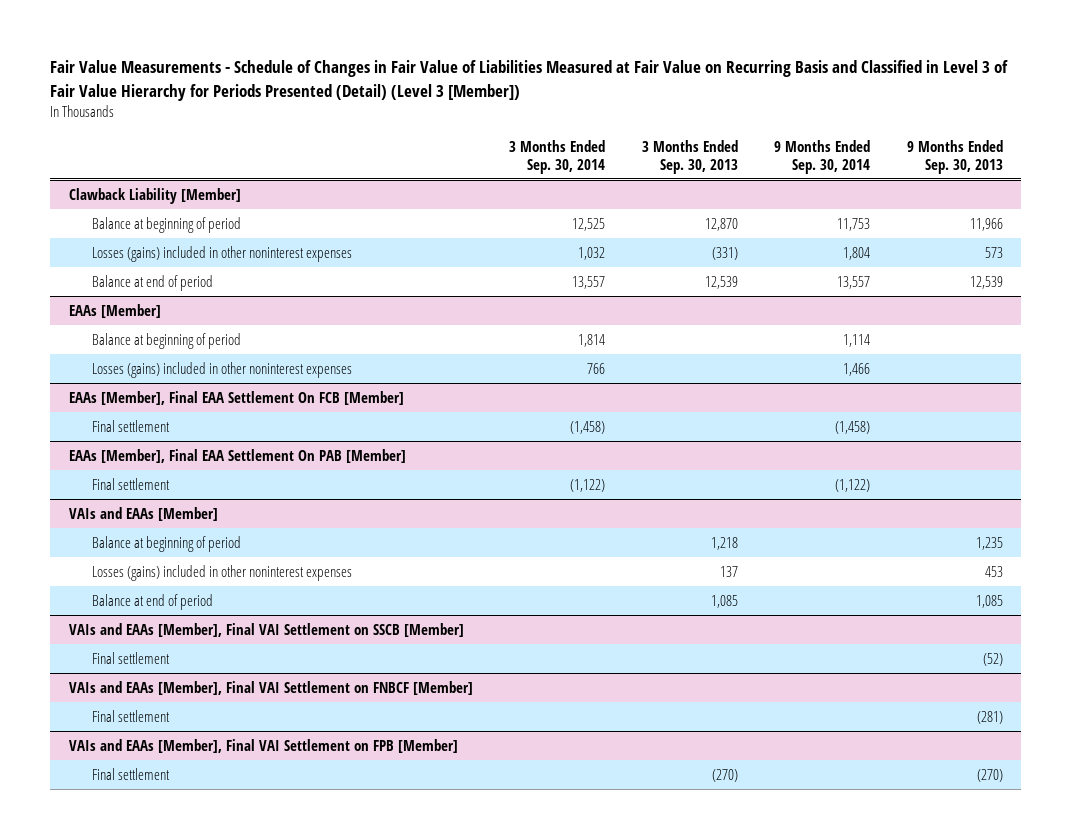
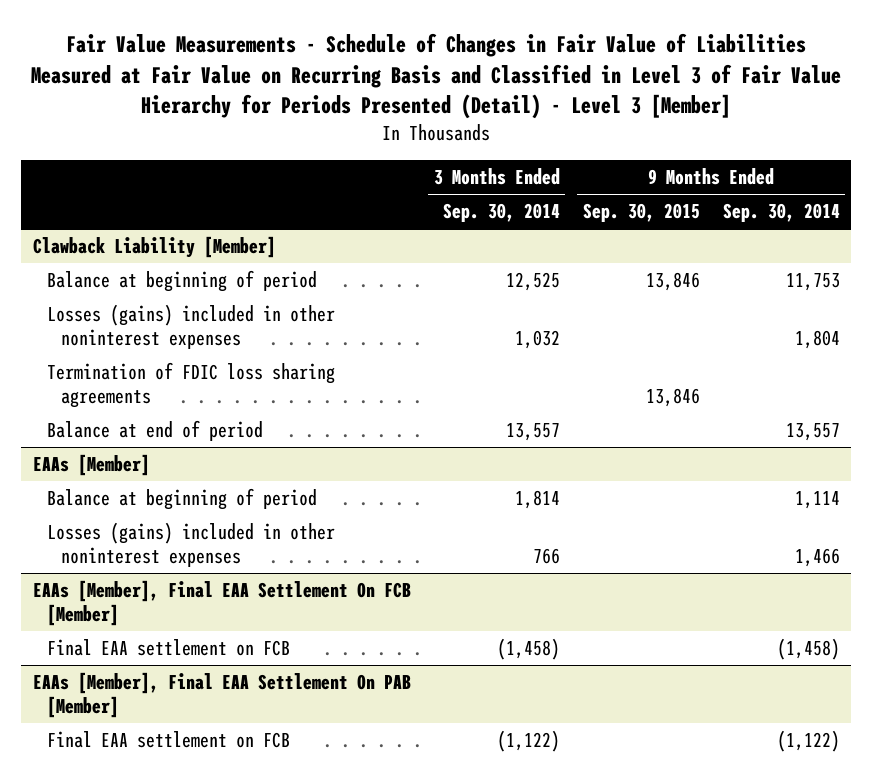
[50,60,1009,101] Fair Value Measurements - Schedule of Changes in Fair Value of Liabilities Measured at Fair Value on Recurring Basis and Classified in Level 3 of Fair Value Hierarchy for Periods Presented (Detail) (Level 3 [Member]) -> [31,32,842,120] Fair Value Measurements - Schedule of Changes in Fair Value of Liabilities Measured at Fair Value on Recurring Basis and Classified in Level 3 of Fair Value Hierarchy for Periods Presented (Detail) - Level 3 [Member]
[641,139,738,174] 3 Months Ended Sep. 30, 2013 -> none
[906,139,1003,174] 9 Months Ended Sep. 30, 2013 -> none
none -> [582,203,700,223] Sep. 30, 2015
none -> [46,362,335,408] Termination of FDIC loss sharing agreements
[92,420,171,433] Final settlement -> [46,639,290,657] Final EAA settlement on FCB
[68,507,218,522] VAIs and EAAs [Member] -> none
[92,536,242,553] Balance at beginning of period -> none
[92,565,353,582] Losses (gains) included in other noninterest expenses -> none
[92,594,214,611] Balance at end of period -> none
[68,623,464,638] VAIs and EAAs [Member], Final VAI Settlement on SSCB [Member] -> none
[92,652,171,665] Final settlement -> none
[68,681,473,696] VAIs and EAAs [Member], Final VAI Settlement on FNBCF [Member] -> none
[92,710,171,723] Final settlement -> none
[68,739,458,754] VAIs and EAAs [Member], Final VAI Settlement on FPB [Member] -> none
[92,768,171,781] Final settlement -> none
[92,478,171,491] Final settlement -> [46,731,290,749] Final EAA settlement on FCB

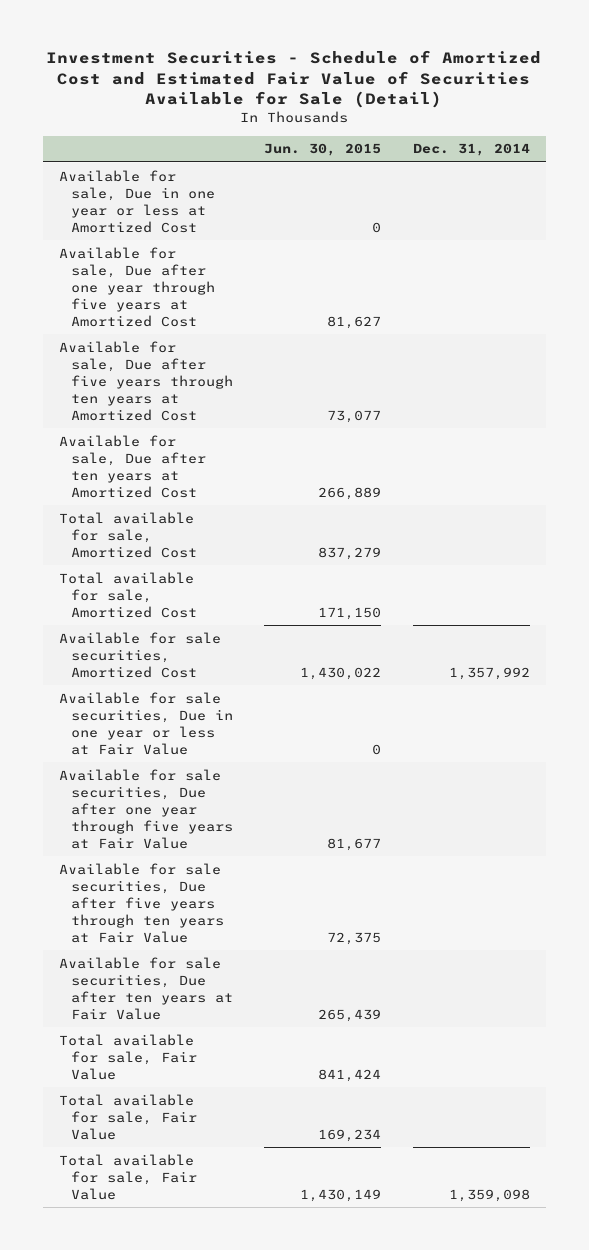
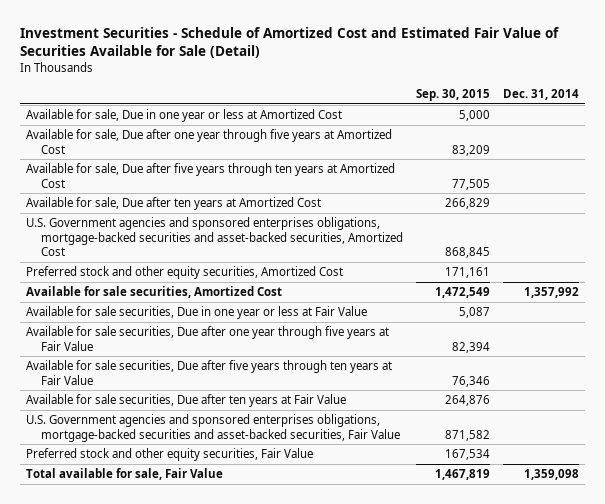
[264,143,382,157] Jun. 30, 2015 -> none
none -> [416,88,491,101] Sep. 30, 2015
[58,511,197,558] Total available for sale, Amortized Cost -> [26,217,404,256] U.S. Government agencies and sponsored enterprises obligations, mortgage-backed securities and asset-backed securities, Amortized Cost
[58,571,197,618] Total available for sale, Amortized Cost -> [26,266,344,280] Preferred stock and other equity securities, Amortized Cost
[58,1033,197,1080] Total available for sale, Fair Value -> [26,414,401,442] U.S. Government agencies and sponsored enterprises obligations, mortgage-backed securities and asset-backed securities, Fair Value
[58,1093,197,1140] Total available for sale, Fair Value -> [26,448,314,462] Preferred stock and other equity securities, Fair Value

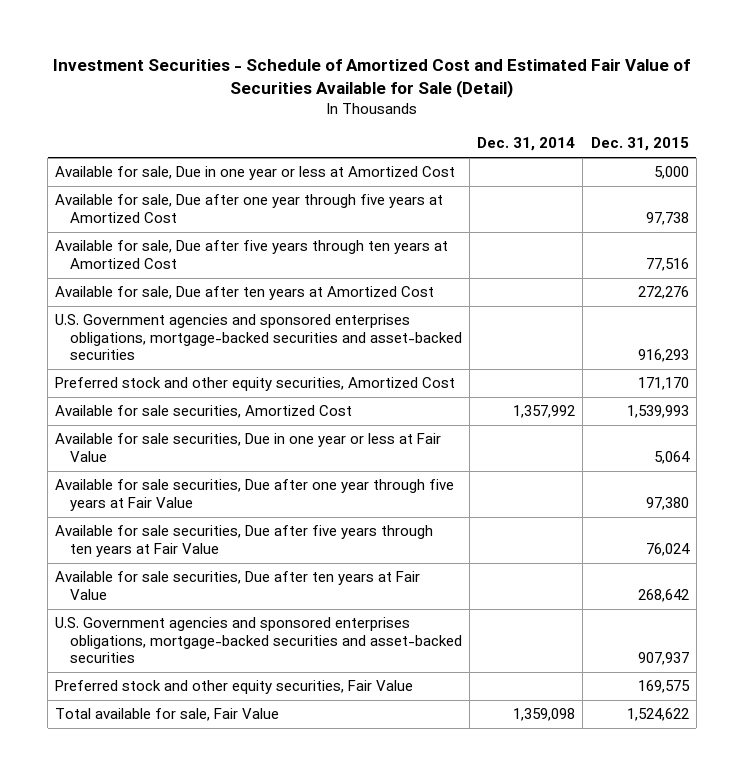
[416,88,491,101] Sep. 30, 2015 -> none
none -> [590,137,689,152] Dec. 31, 2015
[26,217,404,256] U.S. Government agencies and sponsored enterprises obligations, mortgage-backed securities and asset-backed securities, Amortized Cost -> [55,314,463,361] U.S. Government agencies and sponsored enterprises obligations, mortgage-backed securities and asset-backed securities
[26,414,401,442] U.S. Government agencies and sponsored enterprises obligations, mortgage-backed securities and asset-backed securities, Fair Value -> [55,617,463,664] U.S. Government agencies and sponsored enterprises obligations, mortgage-backed securities and asset-backed securities

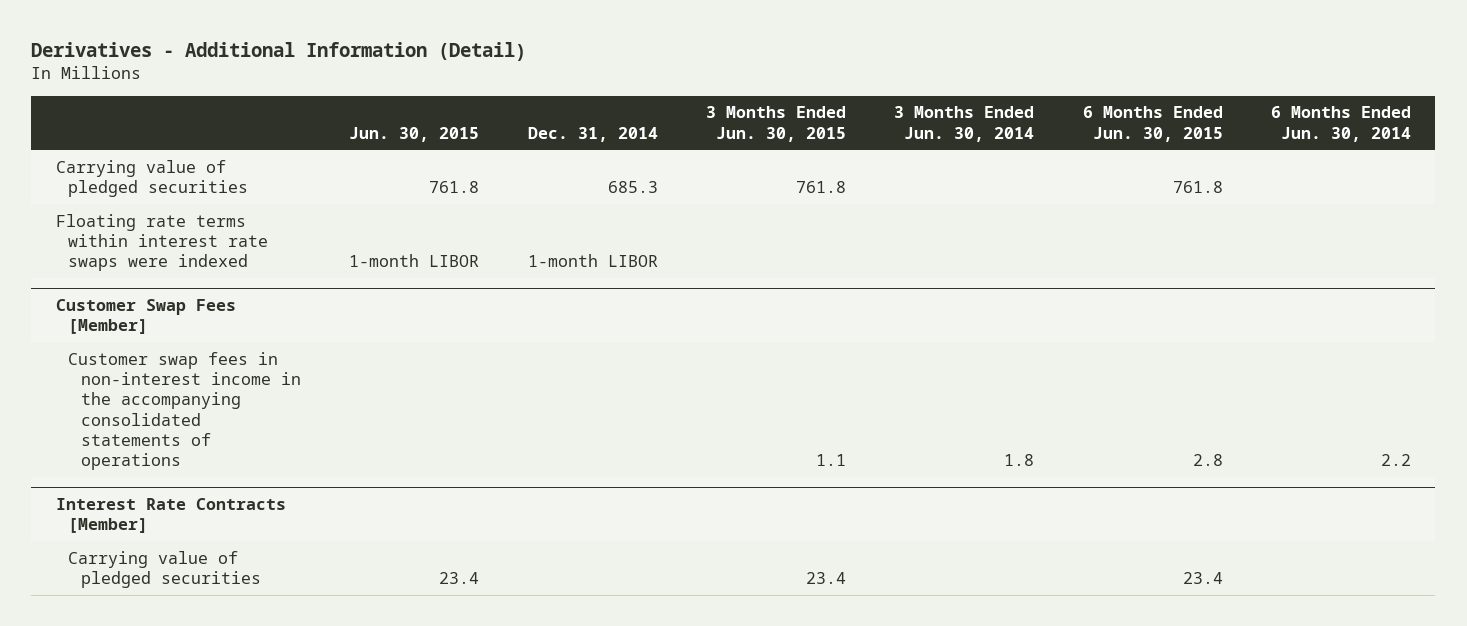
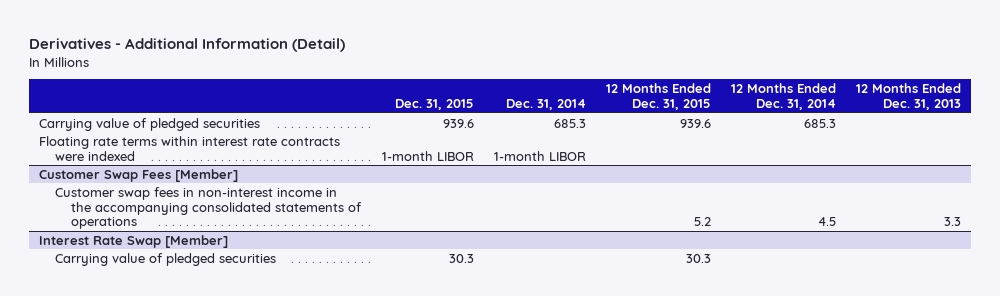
[349,126,480,142] Jun. 30, 2015 -> none
[706,106,847,142] 3 Months Ended Jun. 30, 2015 -> none
[894,106,1035,142] 3 Months Ended Jun. 30, 2014 -> none
[1082,106,1223,142] 6 Months Ended Jun. 30, 2015 -> none
[1271,106,1412,142] 6 Months Ended Jun. 30, 2014 -> none
none -> [394,99,474,111] Dec. 31, 2015
none -> [605,83,711,111] 12 Months Ended Dec. 31, 2015
none -> [731,83,837,111] 12 Months Ended Dec. 31, 2014
none -> [856,83,962,111] 12 Months Ended Dec. 31, 2013
[55,213,269,272] Floating rate terms within interest rate swaps were indexed -> [39,135,341,161] Floating rate terms within interest rate contracts were indexed
[55,497,286,534] Interest Rate Contracts [Member] -> [39,234,229,248] Interest Rate Swap [Member]

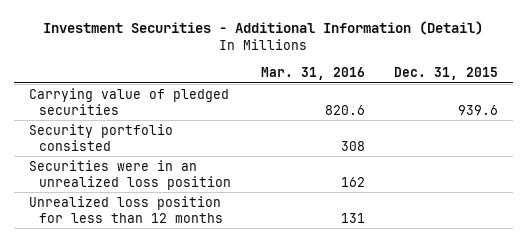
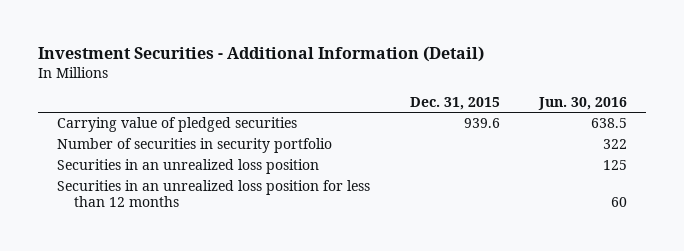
[260,66,365,80] Mar. 31, 2016 -> none
none -> [537,96,627,110] Jun. 30, 2016
[28,123,173,151] Security portfolio consisted -> [57,138,333,154] Number of securities in security portfolio
[28,159,232,190] Securities were in an unrealized loss position -> [57,159,320,175] Securities in an unrealized loss position
[28,195,224,223] Unrealized loss position for less than 12 months -> [57,180,371,208] Securities in an unrealized loss position for less than 12 months

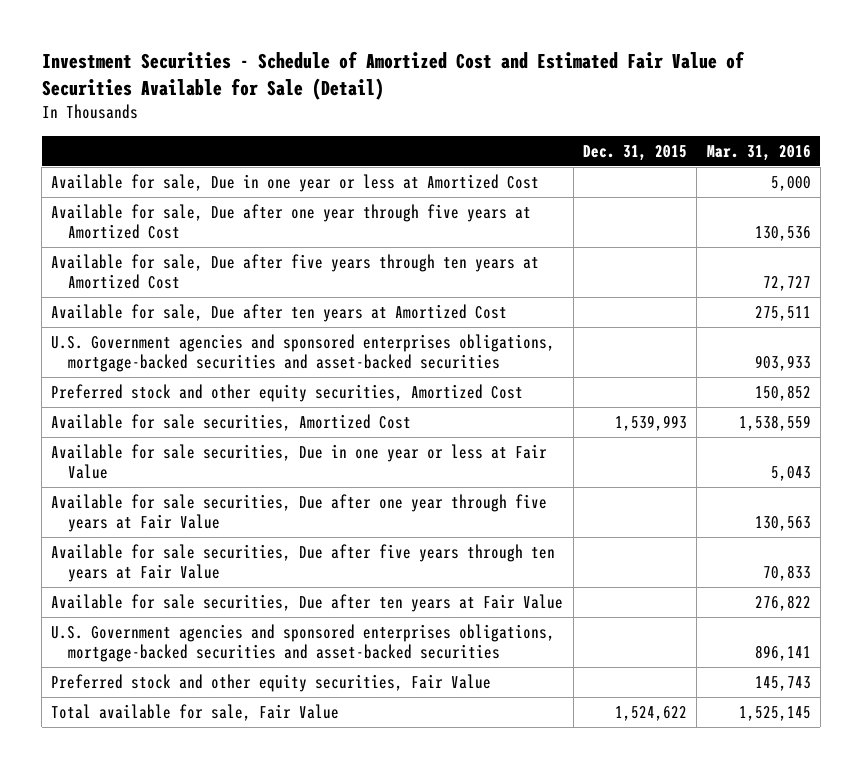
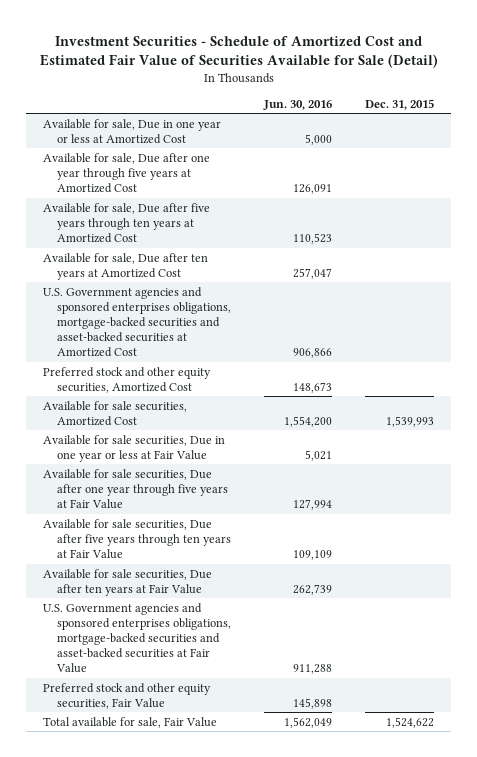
[706,144,811,161] Mar. 31, 2016 -> none
none -> [263,99,333,110] Jun. 30, 2016
[51,334,556,372] U.S. Government agencies and sponsored enterprises obligations, mortgage-backed securities and asset-backed securities -> [42,286,232,358] U.S. Government agencies and sponsored enterprises obligations, mortgage-backed securities and asset-backed securities at Amortized Cost
[51,624,556,662] U.S. Government agencies and sponsored enterprises obligations, mortgage-backed securities and asset-backed securities -> [42,602,232,674] U.S. Government agencies and sponsored enterprises obligations, mortgage-backed securities and asset-backed securities at Fair Value

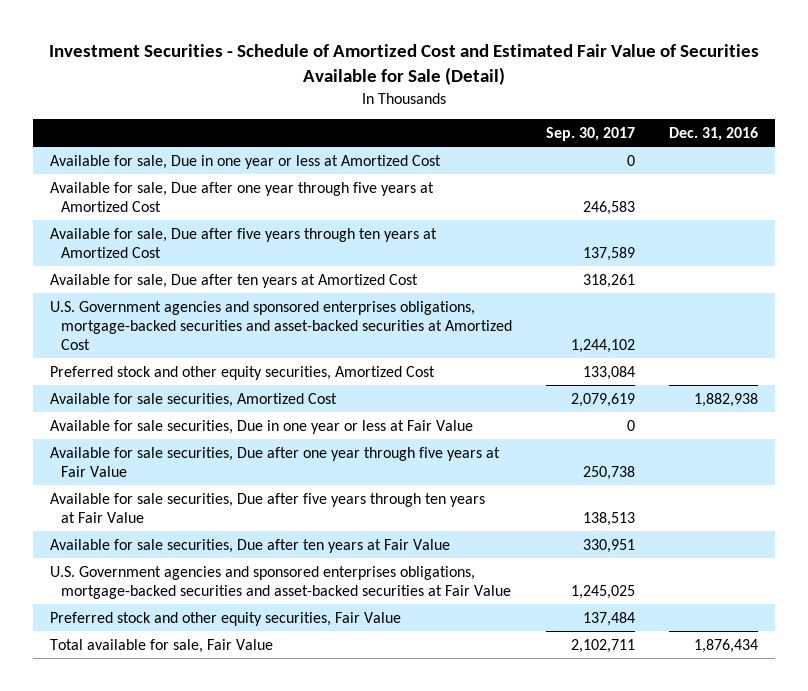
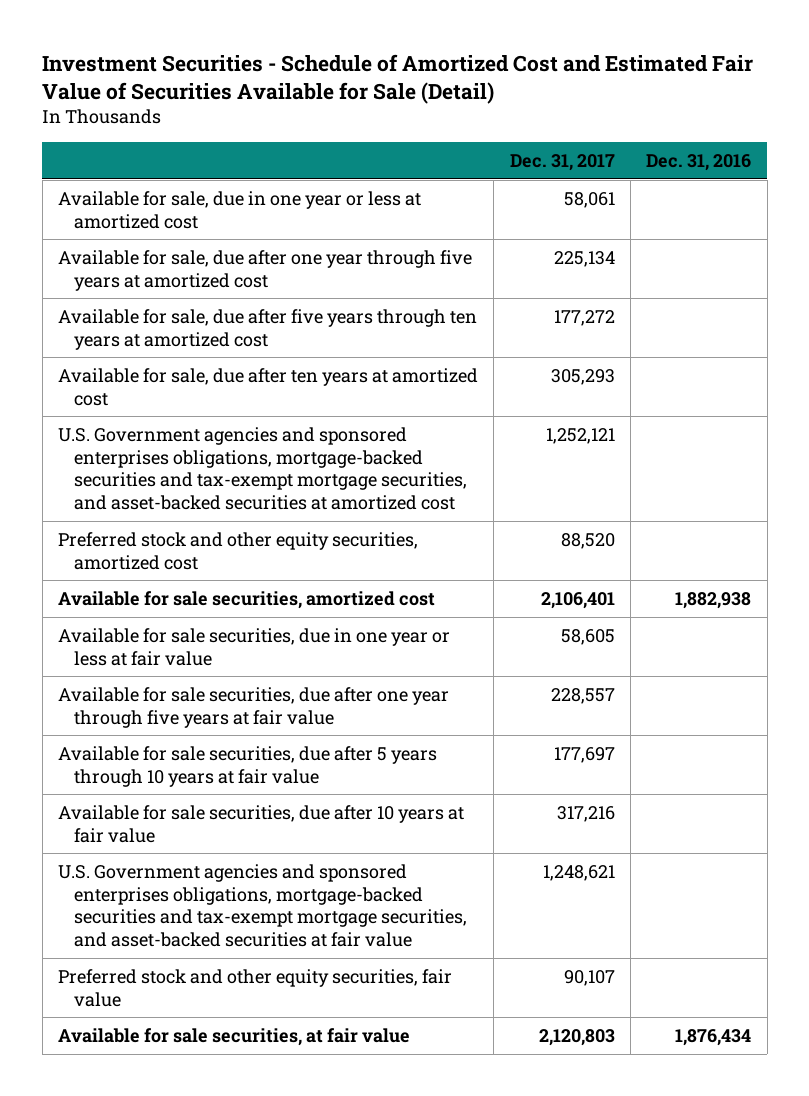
[545,127,635,142] Sep. 30, 2017 -> none
none -> [509,153,615,171] Dec. 31, 2017
[49,154,441,169] Available for sale, Due in one year or less at Amortized Cost -> [58,190,422,229] Available for sale, due in one year or less at amortized cost
[49,181,434,212] Available for sale, Due after one year through five years at Amortized Cost -> [58,249,473,291] Available for sale, due after one year through five years at amortized cost
[49,227,437,258] Available for sale, Due after five years through ten years at Amortized Cost -> [58,308,478,350] Available for sale, due after five years through ten years at amortized cost
[49,273,418,288] Available for sale, Due after ten years at Amortized Cost -> [58,367,479,406] Available for sale, due after ten years at amortized cost
[49,300,513,350] U.S. Government agencies and sponsored enterprises obligations, mortgage-backed securities and asset-backed securities at Amortized Cost -> [58,426,467,510] U.S. Government agencies and sponsored enterprises obligations, mortgage-backed securities and tax-exempt mortgage securities, and asset-backed securities at amortized cost
[49,365,435,380] Preferred stock and other equity securities, Amortized Cost -> [58,531,419,570] Preferred stock and other equity securities, amortized cost
[49,392,337,407] Available for sale securities, Amortized Cost -> [58,590,436,609] Available for sale securities, amortized cost
[49,419,473,434] Available for sale securities, Due in one year or less at Fair Value -> [58,627,451,666] Available for sale securities, due in one year or less at fair value
[49,446,500,477] Available for sale securities, Due after one year through five years at Fair Value -> [58,686,450,728] Available for sale securities, due after one year through five years at fair value
[49,492,485,523] Available for sale securities, Due after five years through ten years at Fair Value -> [58,745,438,787] Available for sale securities, due after 5 years through 10 years at fair value
[49,538,450,553] Available for sale securities, Due after ten years at Fair Value -> [58,804,465,843] Available for sale securities, due after 10 years at fair value
[49,565,512,599] U.S. Government agencies and sponsored enterprises obligations, mortgage-backed securities and asset-backed securities at Fair Value -> [58,863,467,947] U.S. Government agencies and sponsored enterprises obligations, mortgage-backed securities and tax-exempt mortgage securities, and asset-backed securities at fair value
[49,611,401,626] Preferred stock and other equity securities, Fair Value -> [58,968,453,1007] Preferred stock and other equity securities, fair value
[49,638,273,653] Total available for sale, Fair Value -> [58,1027,411,1046] Available for sale securities, at fair value

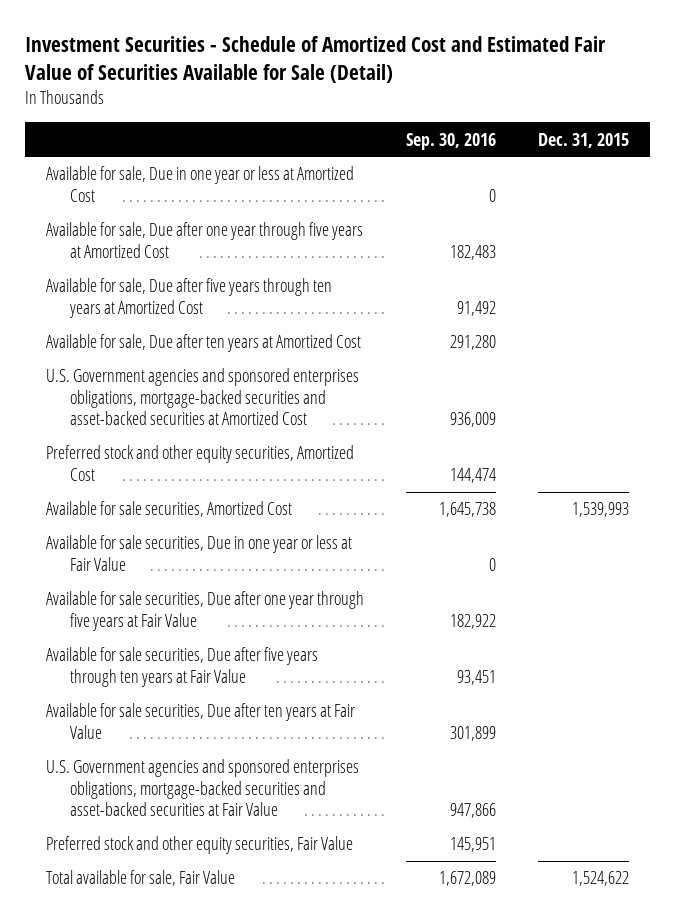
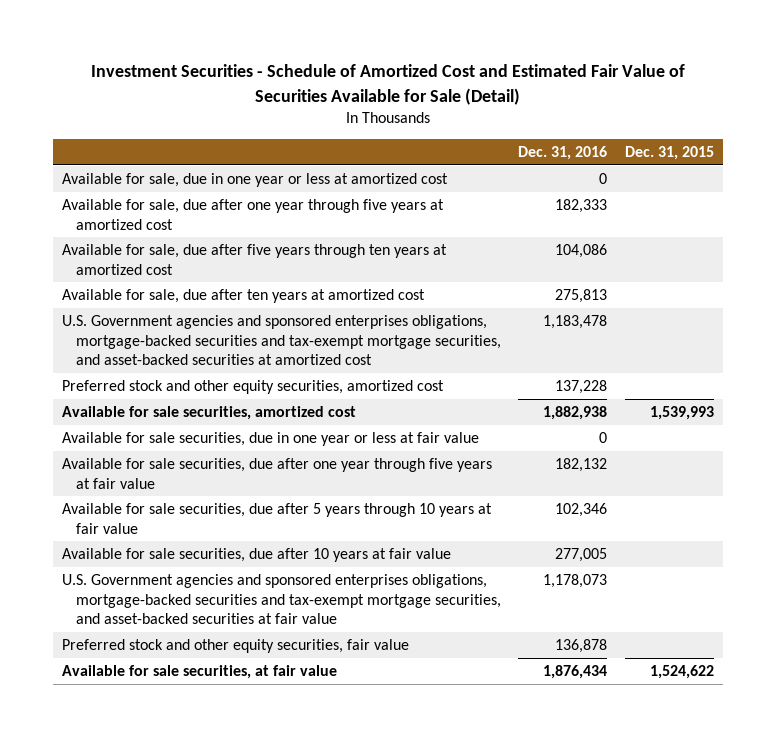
[405,132,496,150] Sep. 30, 2016 -> none
none -> [518,145,608,160] Dec. 31, 2016
[45,166,354,202] Available for sale, Due in one year or less at Amortized Cost -> [61,172,448,187] Available for sale, due in one year or less at amortized cost
[45,222,363,258] Available for sale, Due after one year through five years at Amortized Cost -> [61,198,444,230] Available for sale, due after one year through five years at amortized cost
[45,278,332,318] Available for sale, Due after five years through ten years at Amortized Cost -> [61,243,447,275] Available for sale, due after five years through ten years at amortized cost
[45,334,361,353] Available for sale, Due after ten years at Amortized Cost -> [61,288,425,303] Available for sale, due after ten years at amortized cost
[45,368,359,425] U.S. Government agencies and sponsored enterprises obligations, mortgage-backed securities and asset-backed securities at Amortized Cost -> [61,314,502,366] U.S. Government agencies and sponsored enterprises obligations, mortgage-backed securities and tax-exempt mortgage securities, and asset-backed securities at amortized cost
[45,445,354,481] Preferred stock and other equity securities, Amortized Cost -> [61,379,444,394] Preferred stock and other equity securities, amortized cost
[45,501,292,518] Available for sale securities, Amortized Cost -> [61,405,356,420] Available for sale securities, amortized cost
[45,535,352,571] Available for sale securities, Due in one year or less at Fair Value -> [61,431,479,446] Available for sale securities, due in one year or less at fair value
[45,591,364,631] Available for sale securities, Due after one year through five years at Fair Value -> [61,457,492,489] Available for sale securities, due after one year through five years at fair value
[45,647,318,687] Available for sale securities, Due after five years through ten years at Fair Value -> [61,502,492,534] Available for sale securities, due after 5 years through 10 years at fair value
[45,703,355,739] Available for sale securities, Due after ten years at Fair Value -> [61,547,451,562] Available for sale securities, due after 10 years at fair value
[45,759,359,816] U.S. Government agencies and sponsored enterprises obligations, mortgage-backed securities and asset-backed securities at Fair Value -> [61,573,502,625] U.S. Government agencies and sponsored enterprises obligations, mortgage-backed securities and tax-exempt mortgage securities, and asset-backed securities at fair value
[45,836,353,855] Preferred stock and other equity securities, Fair Value -> [61,638,409,653] Preferred stock and other equity securities, fair value
[45,870,235,887] Total available for sale, Fair Value -> [61,664,337,679] Available for sale securities, at fair value

